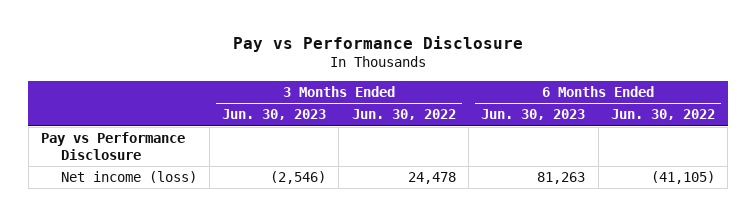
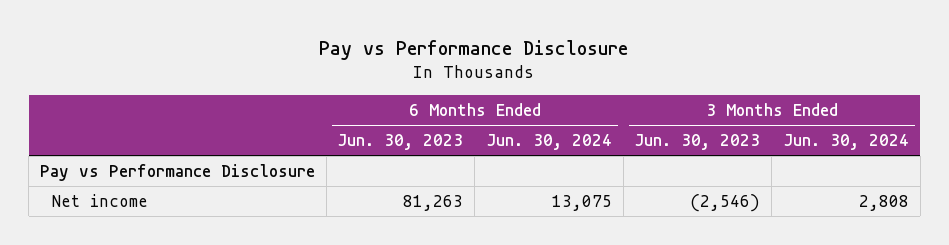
[351,109,456,121] Jun. 30, 2022 -> none
[611,109,716,121] Jun. 30, 2022 -> none
none -> [485,134,612,151] Jun. 30, 2024
none -> [782,134,909,151] Jun. 30, 2024
[60,171,197,184] Net income (loss) -> [52,193,149,207] Net income

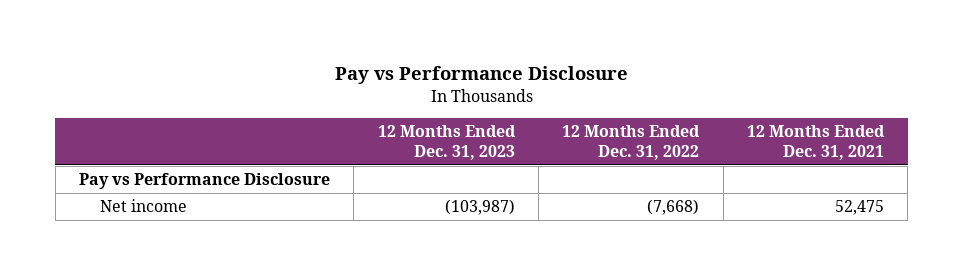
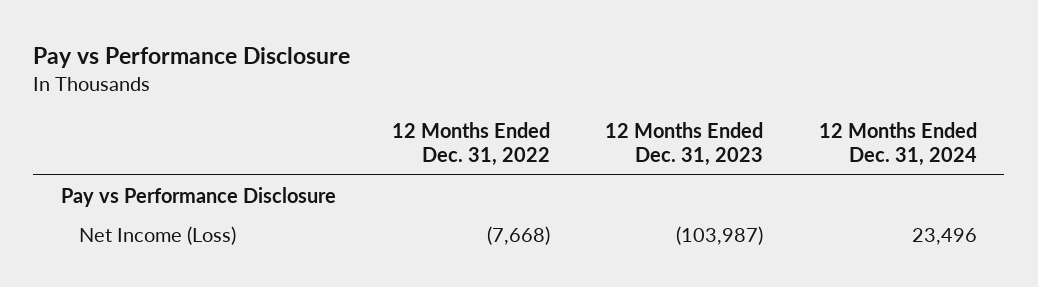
[747,125,886,161] 12 Months Ended Dec. 31, 2021 -> none
none -> [818,121,977,166] 12 Months Ended Dec. 31, 2024
[100,199,188,213] Net income -> [79,225,237,245] Net Income (Loss)

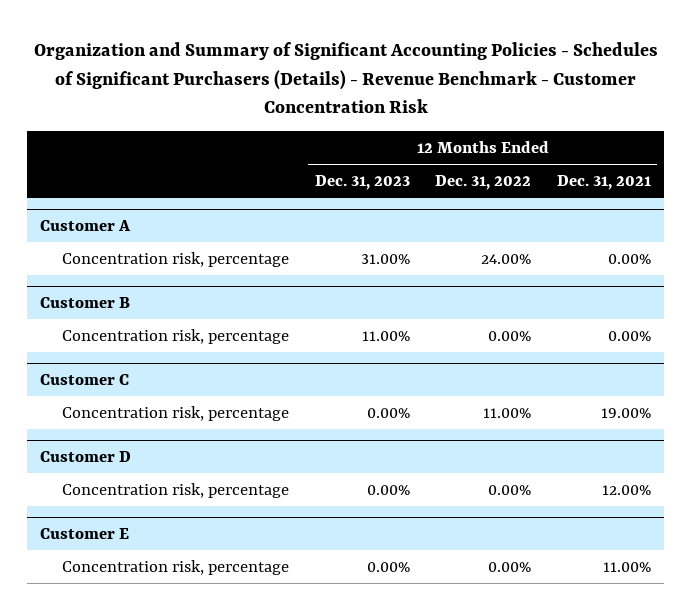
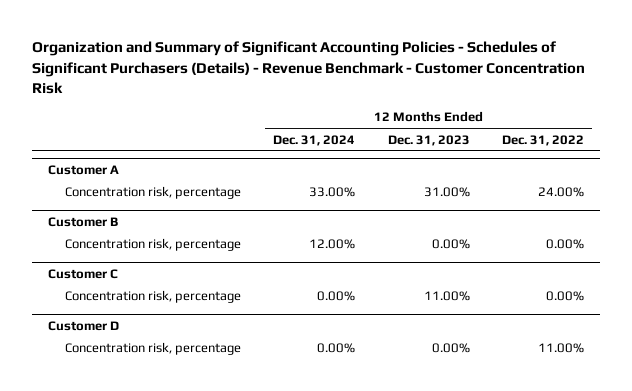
[557,174,652,190] Dec. 31, 2021 -> none
none -> [273,134,356,146] Dec. 31, 2024
[361,330,410,341] 11.00% -> [431,239,470,250] 0.00%
[366,407,410,418] 0.00% -> [423,291,470,302] 11.00%
[483,407,532,418] 11.00% -> [546,291,585,302] 0.00%
[40,528,130,540] Customer E -> none
[61,559,289,575] Concentration risk, percentage -> none
[488,484,532,495] 0.00% -> [538,343,585,354] 11.00%

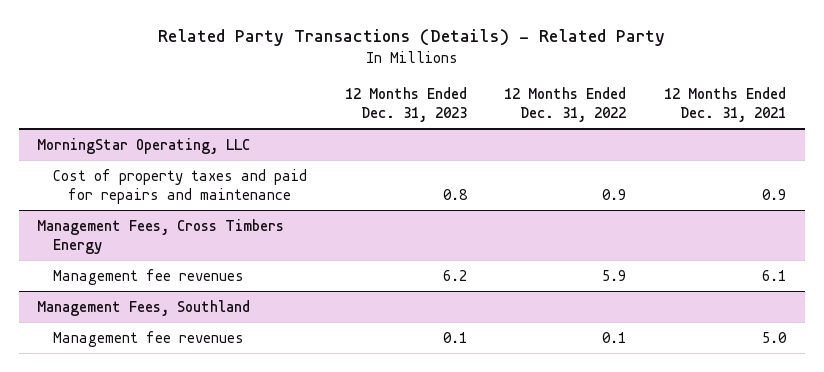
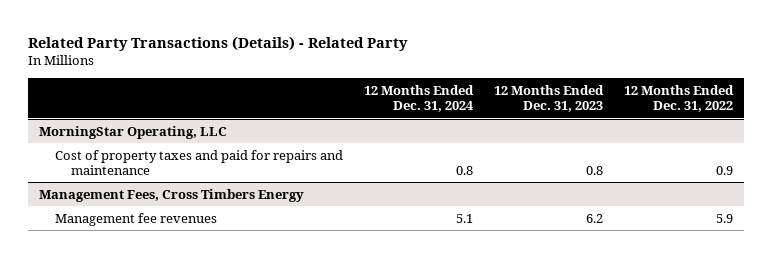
[664,86,787,123] 12 Months Ended Dec. 31, 2021 -> none
none -> [364,84,475,113] 12 Months Ended Dec. 31, 2024
[37,299,251,316] Management Fees, Southland -> none
[52,330,244,347] Management fee revenues -> none

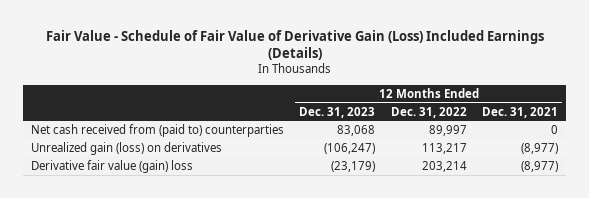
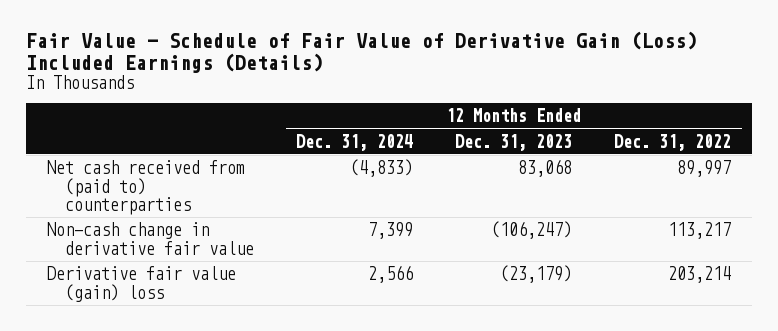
[482,106,559,118] Dec. 31, 2021 -> none
none -> [296,133,414,151] Dec. 31, 2024
[30,142,222,156] Unrealized gain (loss) on derivatives -> [46,222,255,255] Non-cash change in derivative fair value

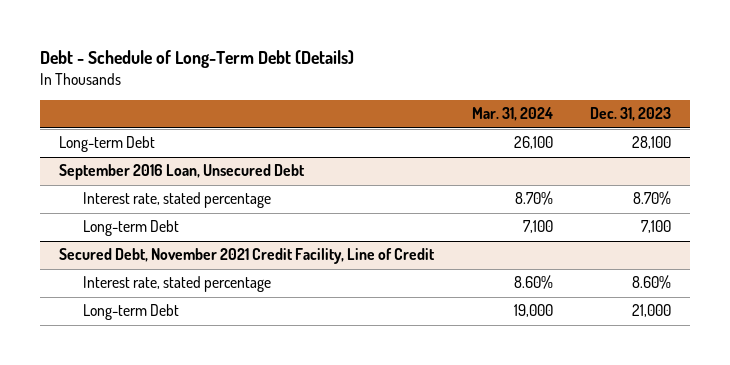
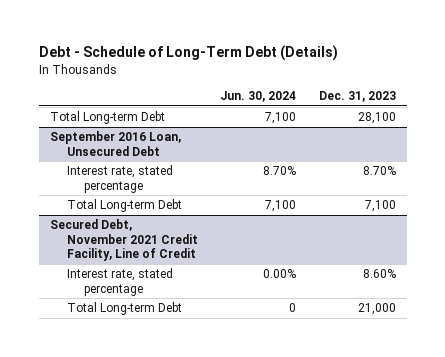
[471,107,553,122] Mar. 31, 2024 -> none
none -> [220,90,297,102] Jun. 30, 2024
[59,136,156,153] Long-term Debt -> [49,111,165,125] Total Long-term Debt
[83,220,180,237] Long-term Debt -> [66,199,182,213] Total Long-term Debt
[83,304,180,321] Long-term Debt -> [66,302,182,316] Total Long-term Debt

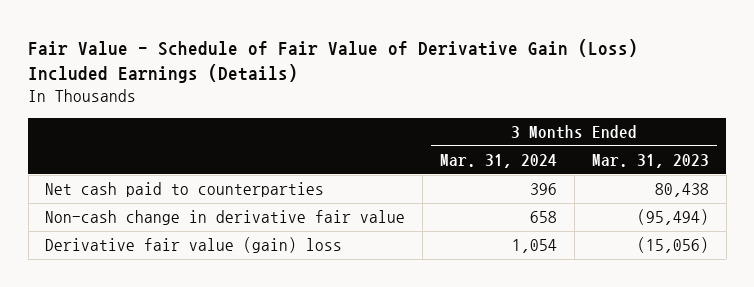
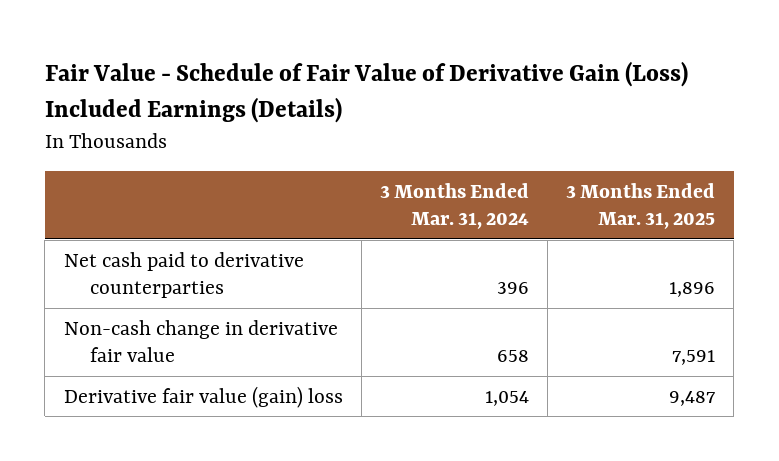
[591,153,709,168] Mar. 31, 2023 -> none
none -> [566,182,716,230] 3 Months Ended Mar. 31, 2025
[45,182,325,198] Net cash paid to counterparties -> [63,251,304,299] Net cash paid to derivative counterparties

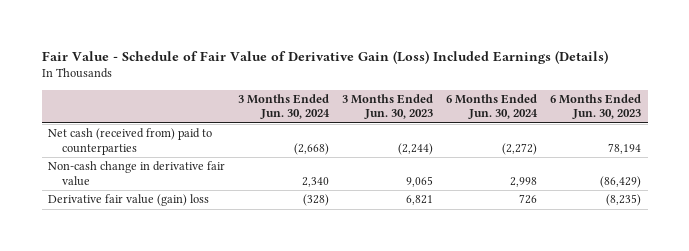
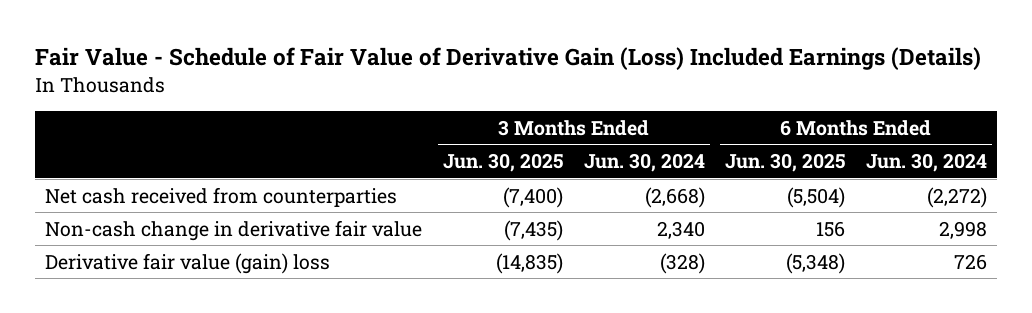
[342,93,434,120] 3 Months Ended Jun. 30, 2023 -> none
[550,93,642,120] 6 Months Ended Jun. 30, 2023 -> none
none -> [442,152,563,172] Jun. 30, 2025
none -> [725,152,846,172] Jun. 30, 2025
[48,128,213,155] Net cash (received from) paid to counterparties -> [45,186,398,207] Net cash received from counterparties

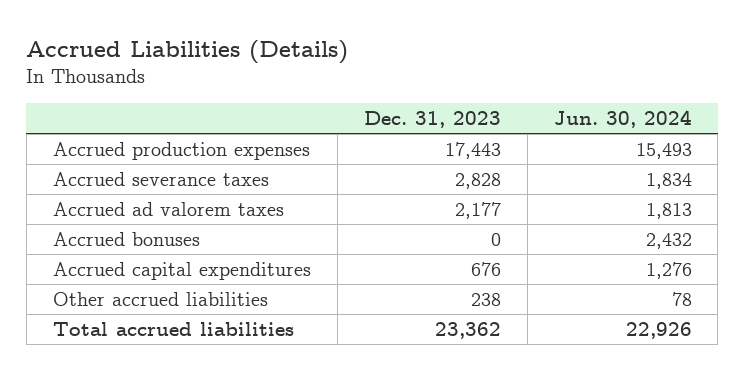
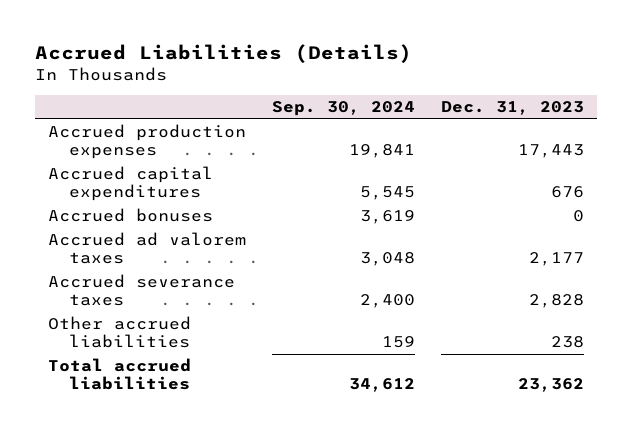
[553,109,692,128] Jun. 30, 2024 -> none
none -> [271,101,415,117] Sep. 30, 2024
[52,231,200,246] Accrued bonuses -> [47,208,213,223] Accrued bonuses
[52,201,284,216] Accrued ad valorem taxes -> [47,232,246,265] Accrued ad valorem taxes
[52,171,269,186] Accrued severance taxes -> [47,274,235,307] Accrued severance taxes

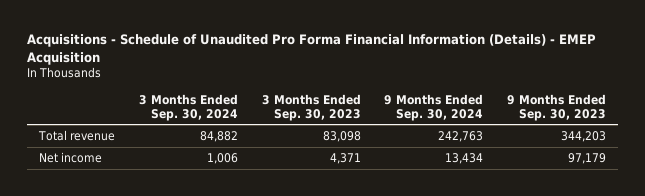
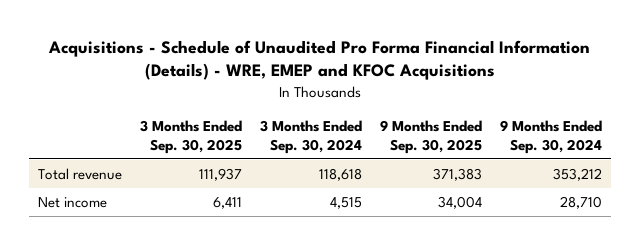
[26,34,596,66] Acquisitions - Schedule of Unaudited Pro Forma Financial Information (Details) - EMEP Acquisition -> [47,39,590,81] Acquisitions - Schedule of Unaudited Pro Forma Financial Information (Details) - WRE, EMEP and KFOC Acquisitions
[261,93,361,121] 3 Months Ended Sep. 30, 2023 -> none
[507,93,607,121] 9 Months Ended Sep. 30, 2023 -> none
none -> [140,119,243,154] 3 Months Ended Sep. 30, 2025
none -> [379,119,482,154] 9 Months Ended Sep. 30, 2025
[199,131,238,143] 84,882 -> [318,167,362,181] 118,618
[438,131,484,143] 242,763 -> [552,167,602,181] 353,212
[206,153,238,165] 1,006 -> [329,196,362,209] 4,515
[445,153,484,165] 13,434 -> [559,195,602,209] 28,710

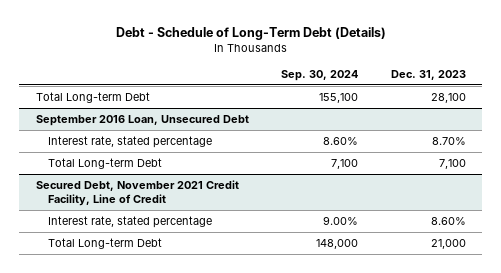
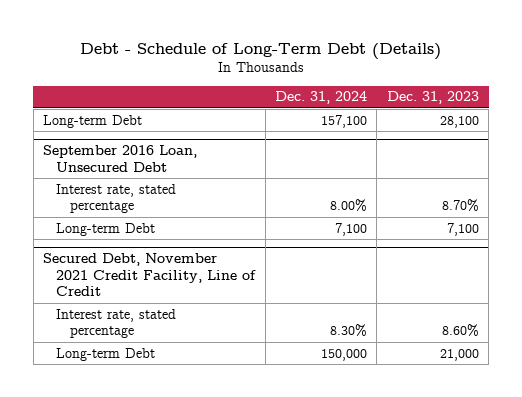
[281,69,359,81] Sep. 30, 2024 -> none
none -> [275,91,368,105] Dec. 31, 2024
[35,92,150,104] Total Long-term Debt -> [42,114,142,128] Long-term Debt
[47,158,162,170] Total Long-term Debt -> [56,222,156,236] Long-term Debt
[47,238,162,250] Total Long-term Debt -> [56,347,156,361] Long-term Debt

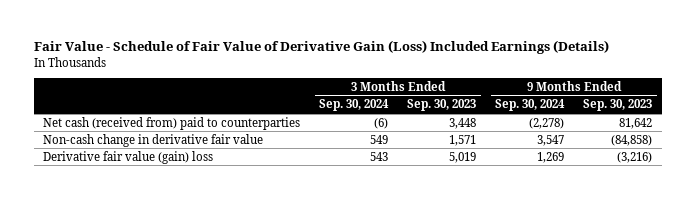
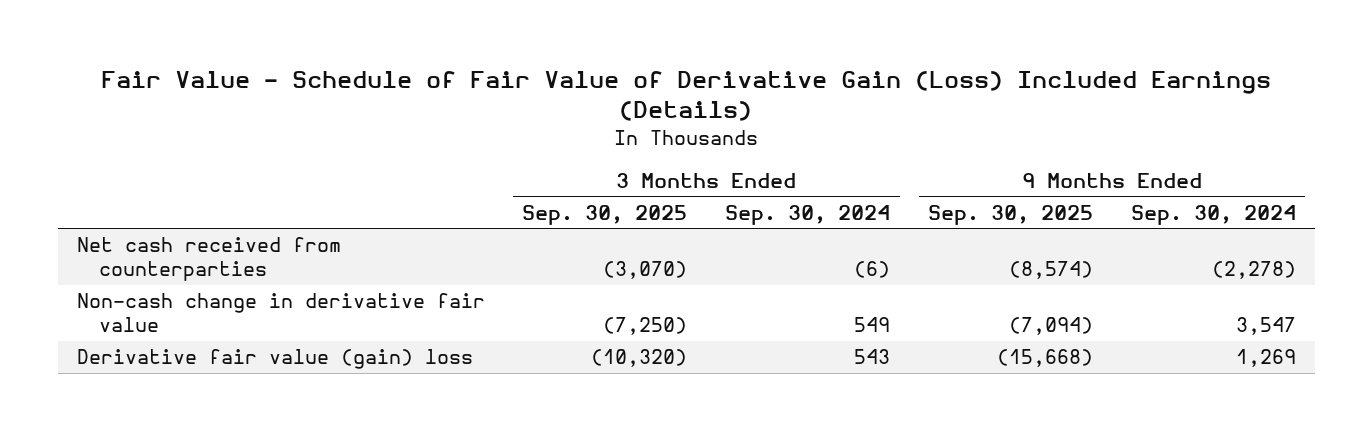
[407,99,477,112] Sep. 30, 2023 -> none
[583,99,653,112] Sep. 30, 2023 -> none
none -> [522,204,688,225] Sep. 30, 2025
none -> [928,204,1094,225] Sep. 30, 2025
[43,116,301,130] Net cash (received from) paid to counterparties -> [76,237,341,282] Net cash received from counterparties

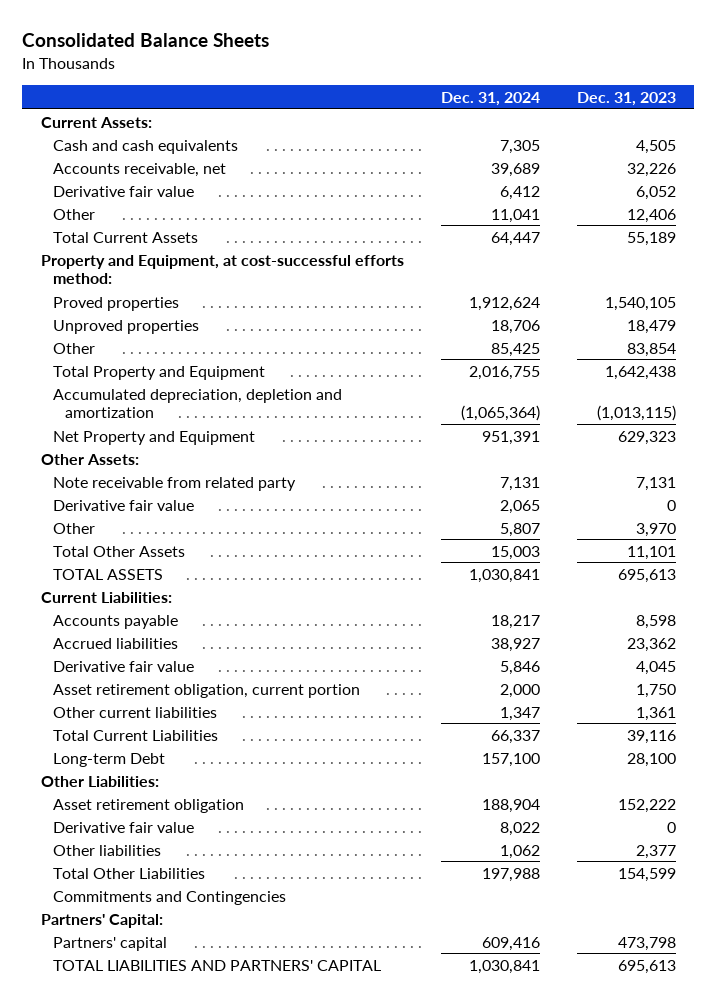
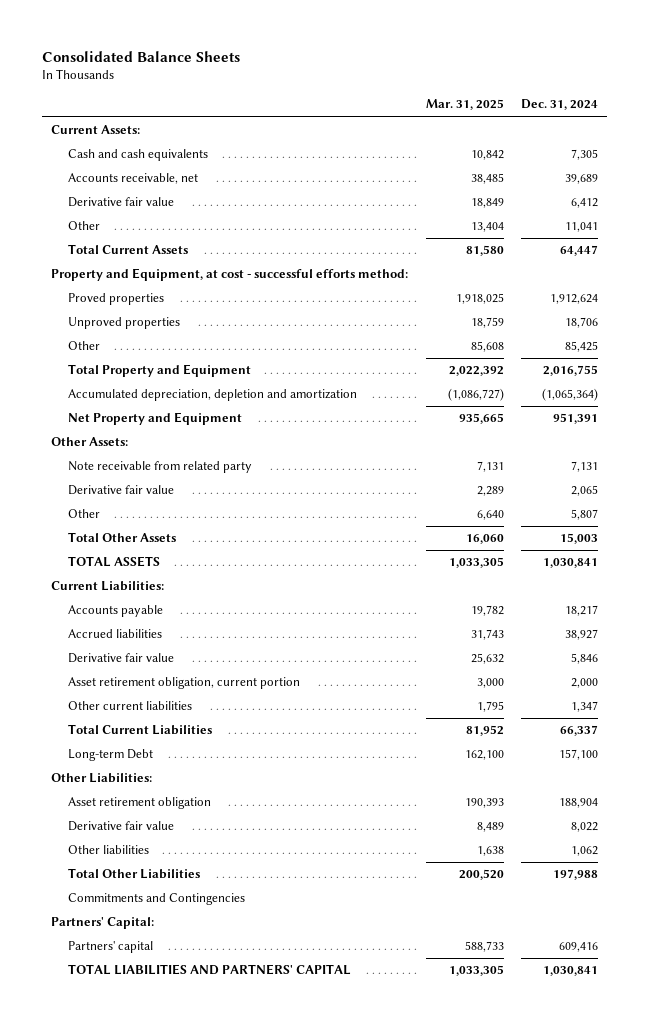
[576,92,676,107] Dec. 31, 2023 -> none
none -> [425,99,504,111] Mar. 31, 2025
[40,254,404,285] Property and Equipment, at cost-successful efforts method: -> [50,268,408,282] Property and Equipment, at cost - successful efforts method:

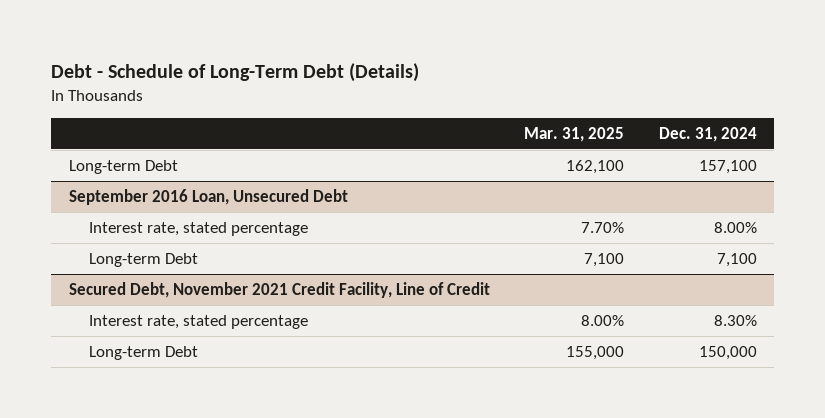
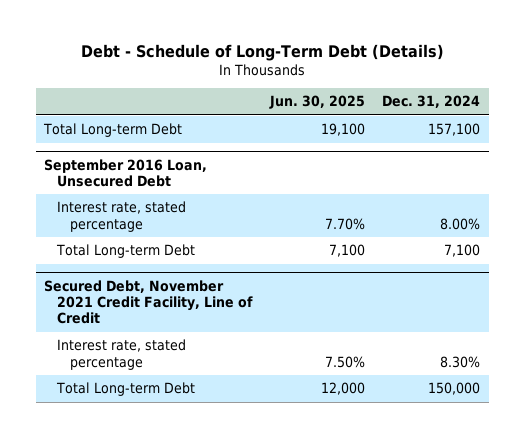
[524,126,625,142] Mar. 31, 2025 -> none
none -> [268,95,365,110] Jun. 30, 2025
[68,159,178,174] Long-term Debt -> [43,123,183,138] Total Long-term Debt
[88,252,198,267] Long-term Debt -> [56,244,196,259] Total Long-term Debt
[88,345,198,360] Long-term Debt -> [56,382,196,397] Total Long-term Debt

